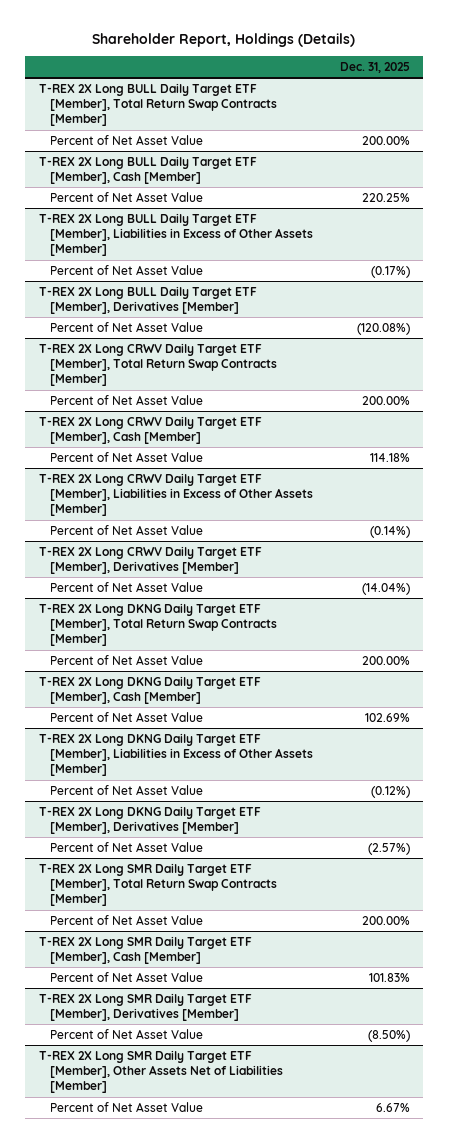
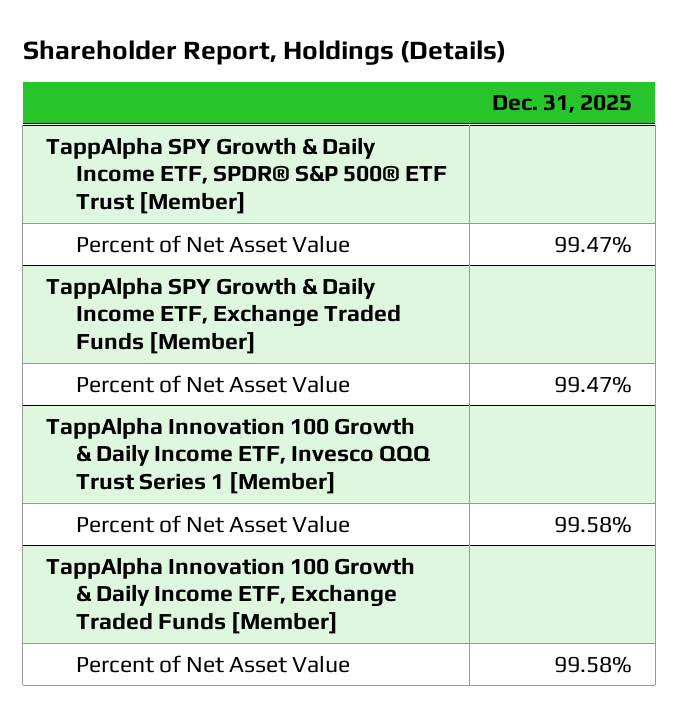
[39,82,277,127] T-REX 2X Long BULL Daily Target ETF [Member], Total Return Swap Contracts [Member] -> none
[39,155,258,185] T-REX 2X Long BULL Daily Target ETF [Member], Cash [Member] -> none
[39,212,313,257] T-REX 2X Long BULL Daily Target ETF [Member], Liabilities in Excess of Other Assets [Member] -> none
[39,285,258,315] T-REX 2X Long BULL Daily Target ETF [Member], Derivatives [Member] -> none
[39,342,277,387] T-REX 2X Long CRWV Daily Target ETF [Member], Total Return Swap Contracts [Member] -> none
[49,394,203,405] Percent of Net Asset Value -> none
[39,415,263,445] T-REX 2X Long CRWV Daily Target ETF [Member], Cash [Member] -> none
[49,451,203,462] Percent of Net Asset Value -> none
[39,472,313,517] T-REX 2X Long CRWV Daily Target ETF [Member], Liabilities in Excess of Other Assets [Member] -> none
[49,524,203,535] Percent of Net Asset Value -> none
[39,545,263,575] T-REX 2X Long CRWV Daily Target ETF [Member], Derivatives [Member] -> none
[49,581,203,592] Percent of Net Asset Value -> none
[39,602,277,647] T-REX 2X Long DKNG Daily Target ETF [Member], Total Return Swap Contracts [Member] -> none
[49,654,203,665] Percent of Net Asset Value -> none
[39,675,262,705] T-REX 2X Long DKNG Daily Target ETF [Member], Cash [Member] -> none
[49,711,203,722] Percent of Net Asset Value -> none
[39,732,313,777] T-REX 2X Long DKNG Daily Target ETF [Member], Liabilities in Excess of Other Assets [Member] -> none
[49,784,203,795] Percent of Net Asset Value -> none
[39,805,262,835] T-REX 2X Long DKNG Daily Target ETF [Member], Derivatives [Member] -> none
[49,841,203,852] Percent of Net Asset Value -> none
[39,862,277,907] T-REX 2X Long SMR Daily Target ETF [Member], Total Return Swap Contracts [Member] -> none
[49,914,203,925] Percent of Net Asset Value -> none
[39,935,253,965] T-REX 2X Long SMR Daily Target ETF [Member], Cash [Member] -> none
[49,971,203,982] Percent of Net Asset Value -> none
[39,992,253,1022] T-REX 2X Long SMR Daily Target ETF [Member], Derivatives [Member] -> none
[49,1028,203,1039] Percent of Net Asset Value -> none
[39,1049,283,1094] T-REX 2X Long SMR Daily Target ETF [Member], Other Assets Net of Liabilities [Member] -> none
[49,1101,203,1112] Percent of Net Asset Value -> none
none -> [45,136,448,215] TappAlpha SPY Growth & Daily Income ETF, SPDR® S&P 500® ETF Trust [Member]
[361,135,410,145] 200.00% -> [554,235,633,253] 99.47%
none -> [45,276,402,355] TappAlpha SPY Growth & Daily Income ETF, Exchange Traded Funds [Member]
[361,192,410,202] 220.25% -> [554,375,633,393] 99.47%
none -> [45,416,431,495] TappAlpha Innovation 100 Growth & Daily Income ETF, Invesco QQQ Trust Series 1 [Member]
[370,265,410,278] (0.17%) -> [554,515,633,533] 99.58%
none -> [45,556,415,635] TappAlpha Innovation 100 Growth & Daily Income ETF, Exchange Traded Funds [Member]
[356,322,410,335] (120.08%) -> [554,655,633,673] 99.58%

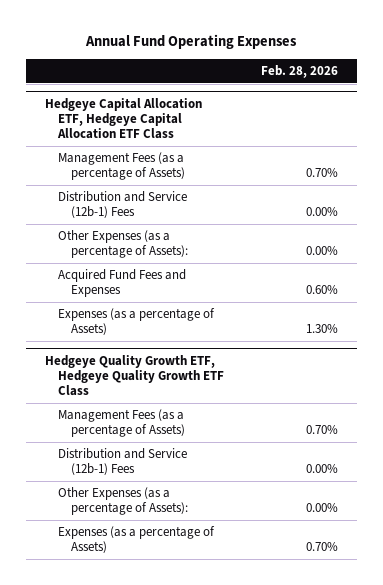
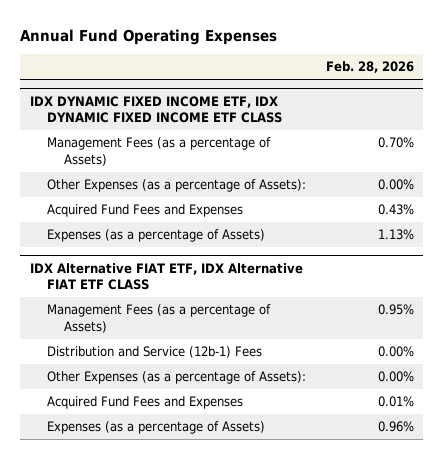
[44,97,202,140] Hedgeye Capital Allocation ETF, Hedgeye Capital Allocation ETF Class -> none
none -> [30,95,283,124] IDX DYNAMIC FIXED INCOME ETF, IDX DYNAMIC FIXED INCOME ETF CLASS
[57,191,187,219] Distribution and Service (12b-1) Fees -> none
[44,354,224,397] Hedgeye Quality Growth ETF, Hedgeye Quality Growth ETF Class -> none
[306,285,339,295] 0.60% -> [377,204,414,216] 0.43%
[306,324,339,334] 1.30% -> [377,229,414,241] 1.13%
none -> [30,262,304,291] IDX Alternative FIAT ETF, IDX Alternative FIAT ETF CLASS
[306,425,339,435] 0.70% -> [377,304,414,316] 0.95%
none -> [47,396,244,410] Acquired Fund Fees and Expenses
[306,542,339,552] 0.70% -> [377,421,414,433] 0.96%

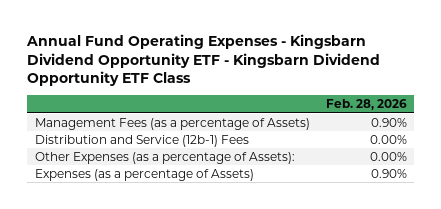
[20,28,278,45] Annual Fund Operating Expenses -> [25,33,380,87] Annual Fund Operating Expenses - Kingsbarn Dividend Opportunity ETF - Kingsbarn Dividend Opportunity ETF Class
[30,95,283,124] IDX DYNAMIC FIXED INCOME ETF, IDX DYNAMIC FIXED INCOME ETF CLASS -> none
[47,179,307,193] Other Expenses (as a percentage of Assets): -> none
[47,204,244,218] Acquired Fund Fees and Expenses -> none
[47,229,266,243] Expenses (as a percentage of Assets) -> none
[30,262,304,291] IDX Alternative FIAT ETF, IDX Alternative FIAT ETF CLASS -> none
[47,304,272,334] Management Fees (as a percentage of Assets) -> none
[377,137,414,149] 0.70% -> [370,117,407,127] 0.90%
[47,396,244,410] Acquired Fund Fees and Expenses -> none
[377,421,414,433] 0.96% -> [370,168,407,178] 0.90%

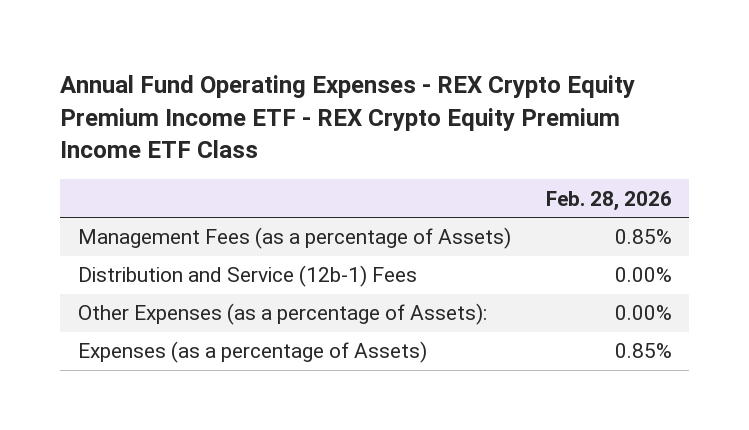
[25,33,380,87] Annual Fund Operating Expenses - Kingsbarn Dividend Opportunity ETF - Kingsbarn Dividend Opportunity ETF Class -> [60,74,636,159] Annual Fund Operating Expenses - REX Crypto Equity Premium Income ETF - REX Crypto Equity Premium Income ETF Class
[370,117,407,127] 0.90% -> [614,229,672,245] 0.85%
[370,168,407,178] 0.90% -> [614,343,672,359] 0.85%

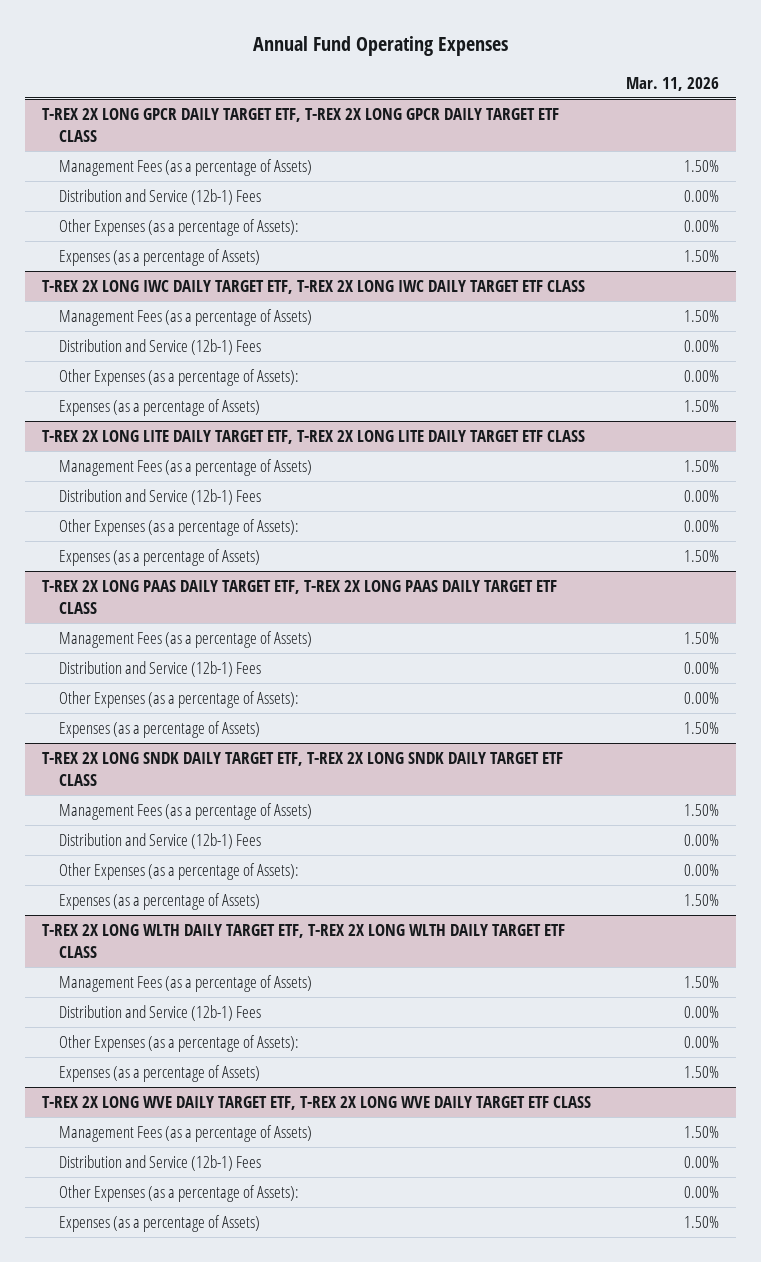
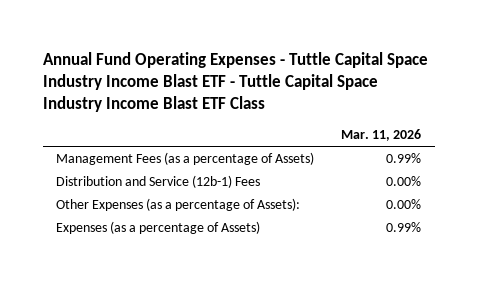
[252,36,508,57] Annual Fund Operating Expenses -> [42,52,428,113] Annual Fund Operating Expenses - Tuttle Capital Space Industry Income Blast ETF - Tuttle Capital Space Industry Income Blast ETF Class
[42,107,560,142] T-REX 2X LONG GPCR DAILY TARGET ETF, T-REX 2X LONG GPCR DAILY TARGET ETF CLASS -> none
[59,188,262,205] Distribution and Service (12b-1) Fees -> none
[59,218,300,236] Other Expenses (as a percentage of Assets): -> none
[59,248,261,266] Expenses (as a percentage of Assets) -> none
[42,279,586,294] T-REX 2X LONG IWC DAILY TARGET ETF, T-REX 2X LONG IWC DAILY TARGET ETF CLASS -> none
[59,308,313,326] Management Fees (as a percentage of Assets) -> none
[59,338,262,355] Distribution and Service (12b-1) Fees -> none
[59,368,300,386] Other Expenses (as a percentage of Assets): -> none
[59,398,261,416] Expenses (as a percentage of Assets) -> none
[42,429,586,444] T-REX 2X LONG LITE DAILY TARGET ETF, T-REX 2X LONG LITE DAILY TARGET ETF CLASS -> none
[59,458,313,476] Management Fees (as a percentage of Assets) -> none
[59,488,262,505] Distribution and Service (12b-1) Fees -> none
[59,518,300,536] Other Expenses (as a percentage of Assets): -> none
[59,548,261,566] Expenses (as a percentage of Assets) -> none
[42,579,558,614] T-REX 2X LONG PAAS DAILY TARGET ETF, T-REX 2X LONG PAAS DAILY TARGET ETF CLASS -> none
[59,630,313,648] Management Fees (as a percentage of Assets) -> none
[59,660,262,677] Distribution and Service (12b-1) Fees -> none
[59,690,300,708] Other Expenses (as a percentage of Assets): -> none
[59,720,261,738] Expenses (as a percentage of Assets) -> none
[42,751,564,786] T-REX 2X LONG SNDK DAILY TARGET ETF, T-REX 2X LONG SNDK DAILY TARGET ETF CLASS -> none
[59,802,313,820] Management Fees (as a percentage of Assets) -> none
[59,832,262,849] Distribution and Service (12b-1) Fees -> none
[59,862,300,880] Other Expenses (as a percentage of Assets): -> none
[59,892,261,910] Expenses (as a percentage of Assets) -> none
[42,923,566,958] T-REX 2X LONG WLTH DAILY TARGET ETF, T-REX 2X LONG WLTH DAILY TARGET ETF CLASS -> none
[59,974,313,992] Management Fees (as a percentage of Assets) -> none
[59,1004,262,1021] Distribution and Service (12b-1) Fees -> none
[59,1034,300,1052] Other Expenses (as a percentage of Assets): -> none
[59,1064,261,1082] Expenses (as a percentage of Assets) -> none
[42,1095,592,1110] T-REX 2X LONG WVE DAILY TARGET ETF, T-REX 2X LONG WVE DAILY TARGET ETF CLASS -> none
[59,1124,313,1142] Management Fees (as a percentage of Assets) -> none
[684,159,720,172] 1.50% -> [386,152,422,163] 0.99%
[684,1215,720,1228] 1.50% -> [386,221,422,232] 0.99%

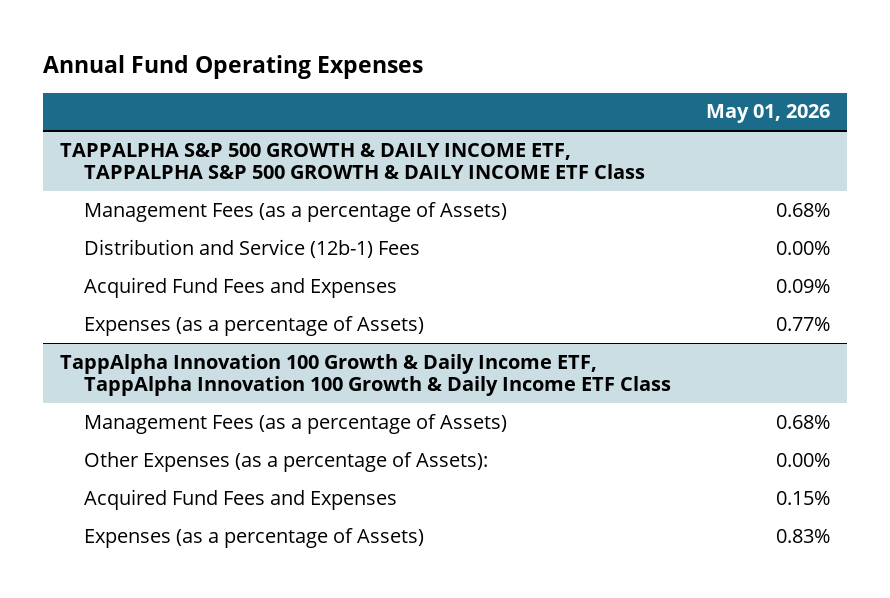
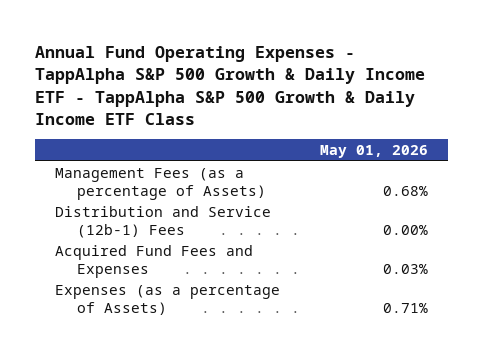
[43,55,424,80] Annual Fund Operating Expenses -> [35,45,426,125] Annual Fund Operating Expenses - TappAlpha S&P 500 Growth & Daily Income ETF - TappAlpha S&P 500 Growth & Daily Income ETF Class
[60,142,646,180] TAPPALPHA S&P 500 GROWTH & DAILY INCOME ETF, TAPPALPHA S&P 500 GROWTH & DAILY INCOME ETF Class -> none
[60,353,672,397] TappAlpha Innovation 100 Growth & Daily Income ETF, TappAlpha Innovation 100 Growth & Daily Income ETF Class -> none
[84,413,508,434] Management Fees (as a percentage of Assets) -> none
[84,451,489,472] Other Expenses (as a percentage of Assets): -> none
[84,488,398,510] Acquired Fund Fees and Expenses -> none
[84,527,425,548] Expenses (as a percentage of Assets) -> none
[775,278,830,293] 0.09% -> [382,263,428,274] 0.03%
[775,316,830,331] 0.77% -> [382,302,428,313] 0.71%

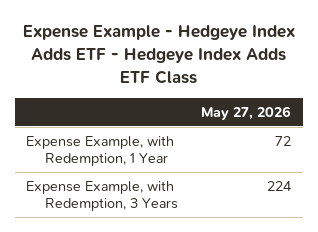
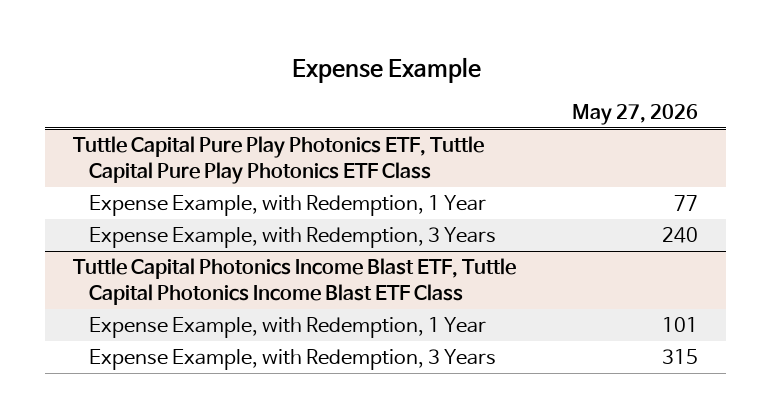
[22,25,295,84] Expense Example - Hedgeye Index Adds ETF - Hedgeye Index Adds ETF Class -> [291,57,481,84] Expense Example
none -> [73,136,485,184] Tuttle Capital Pure Play Photonics ETF, Tuttle Capital Pure Play Photonics ETF Class
[275,136,292,147] 72 -> [674,195,699,212] 77
[267,181,293,192] 224 -> [662,227,699,244] 240
none -> [73,258,517,305] Tuttle Capital Photonics Income Blast ETF, Tuttle Capital Photonics Income Blast ETF Class
none -> [89,317,487,339] Expense Example, with Redemption, 1 Year
none -> [89,349,497,371] Expense Example, with Redemption, 3 Years

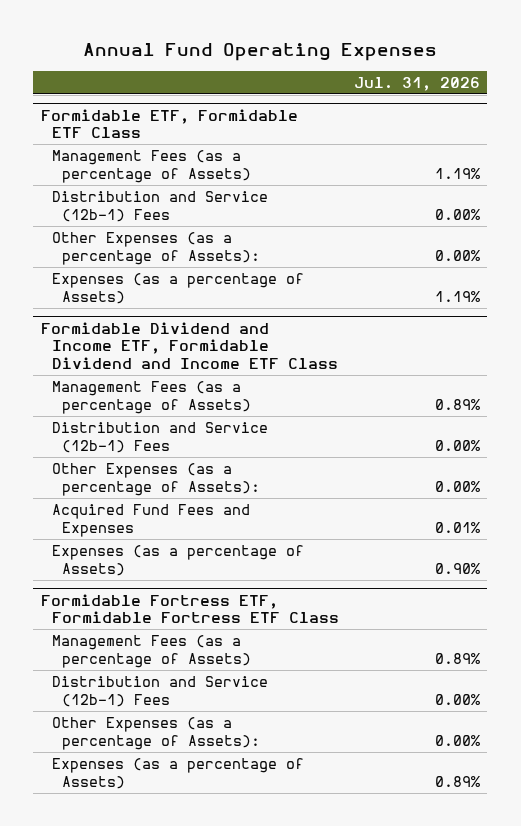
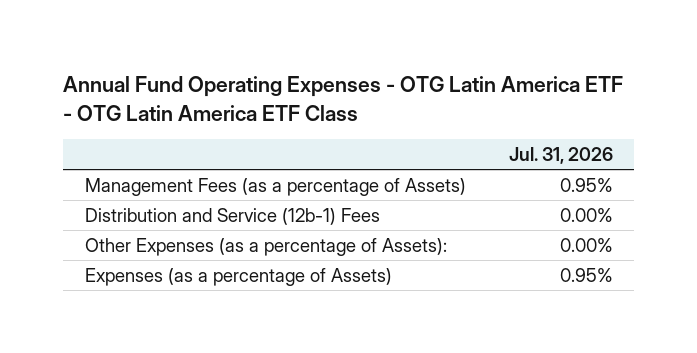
[83,43,438,62] Annual Fund Operating Expenses -> [63,76,624,121] Annual Fund Operating Expenses - OTG Latin America ETF - OTG Latin America ETF Class
[40,108,298,139] Formidable ETF, Formidable ETF Class -> none
[51,191,268,222] Distribution and Service (12b-1) Fees -> none
[51,232,261,265] Other Expenses (as a percentage of Assets): -> none
[51,273,304,304] Expenses (as a percentage of Assets) -> none
[40,321,338,369] Formidable Dividend and Income ETF, Formidable Dividend and Income ETF Class -> none
[51,381,252,414] Management Fees (as a percentage of Assets) -> none
[51,422,268,453] Distribution and Service (12b-1) Fees -> none
[51,463,261,496] Other Expenses (as a percentage of Assets): -> none
[51,504,250,537] Acquired Fund Fees and Expenses -> none
[51,545,304,576] Expenses (as a percentage of Assets) -> none
[40,593,339,624] Formidable Fortress ETF, Formidable Fortress ETF Class -> none
[51,635,252,668] Management Fees (as a percentage of Assets) -> none
[434,167,480,179] 1.19% -> [559,177,613,192] 0.95%
[434,775,480,787] 0.89% -> [559,267,613,282] 0.95%

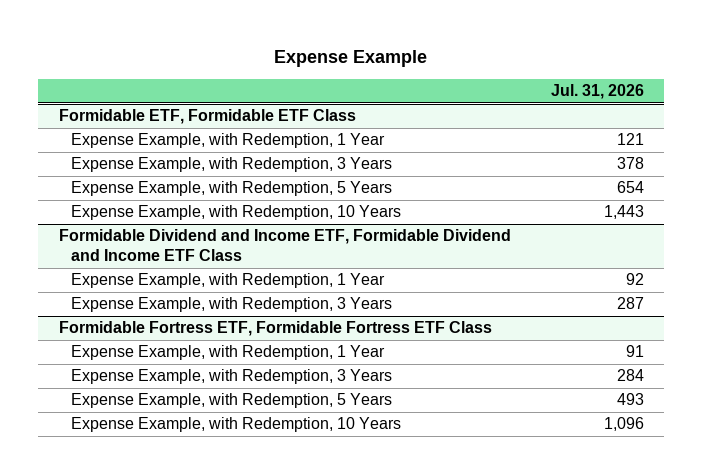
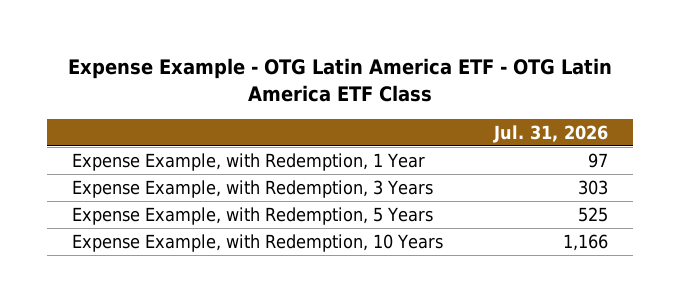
[274,49,428,67] Expense Example -> [67,58,612,103] Expense Example - OTG Latin America ETF - OTG Latin America ETF Class
[58,109,356,125] Formidable ETF, Formidable ETF Class -> none
[58,229,511,262] Formidable Dividend and Income ETF, Formidable Dividend and Income ETF Class -> none
[70,273,385,289] Expense Example, with Redemption, 1 Year -> none
[70,297,392,313] Expense Example, with Redemption, 3 Years -> none
[58,321,492,337] Formidable Fortress ETF, Formidable Fortress ETF Class -> none
[70,345,385,361] Expense Example, with Redemption, 1 Year -> none
[70,369,392,385] Expense Example, with Redemption, 3 Years -> none
[70,393,392,409] Expense Example, with Redemption, 5 Years -> none
[70,417,401,433] Expense Example, with Redemption, 10 Years -> none
[616,133,644,146] 121 -> [587,152,608,168] 97
[616,157,644,170] 378 -> [577,179,608,195] 303
[616,181,644,194] 654 -> [577,206,608,222] 525
[603,205,644,220] 1,443 -> [562,233,608,251] 1,166

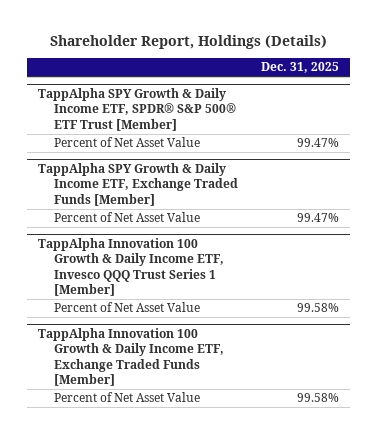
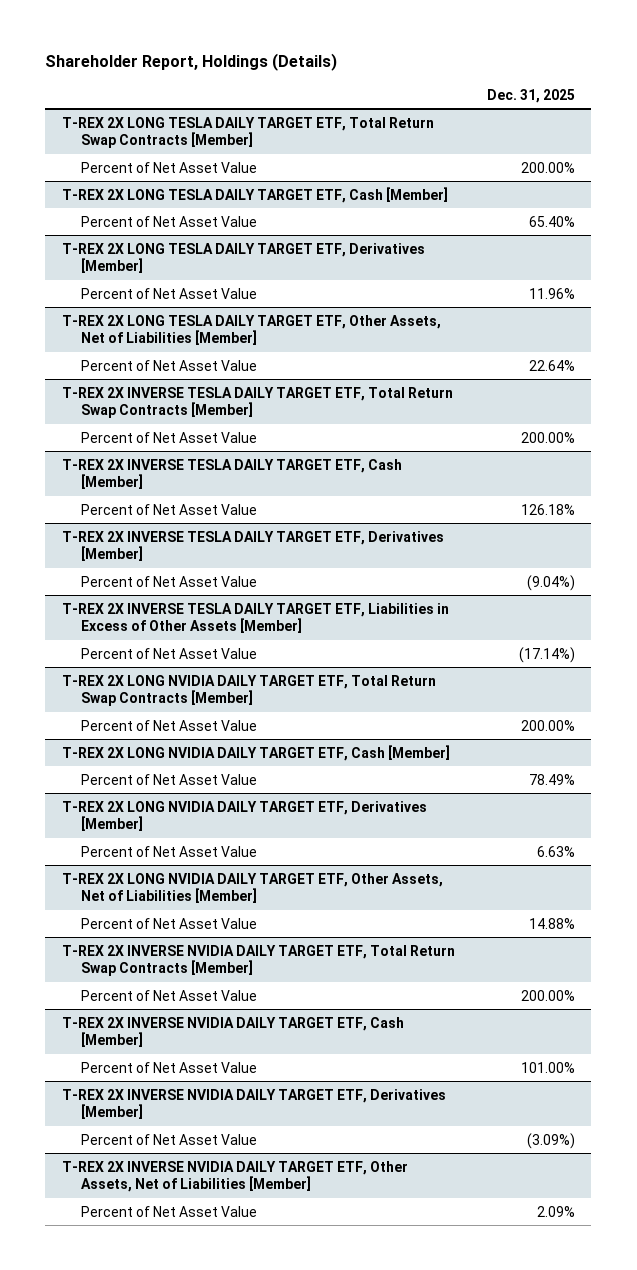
[38,88,237,131] TappAlpha SPY Growth & Daily Income ETF, SPDR® S&P 500® ETF Trust [Member] -> none
[38,163,239,206] TappAlpha SPY Growth & Daily Income ETF, Exchange Traded Funds [Member] -> none
[38,238,225,297] TappAlpha Innovation 100 Growth & Daily Income ETF, Invesco QQQ Trust Series 1 [Member] -> none
[38,328,225,387] TappAlpha Innovation 100 Growth & Daily Income ETF, Exchange Traded Funds [Member] -> none
none -> [61,116,434,149] T-REX 2X LONG TESLA DAILY TARGET ETF, Total Return Swap Contracts [Member]
[296,138,339,148] 99.47% -> [521,161,576,173] 200.00%
none -> [61,186,448,203] T-REX 2X LONG TESLA DAILY TARGET ETF, Cash [Member]
[296,213,339,223] 99.47% -> [529,215,576,227] 65.40%
none -> [61,242,425,274] T-REX 2X LONG TESLA DAILY TARGET ETF, Derivatives [Member]
[296,303,339,313] 99.58% -> [529,287,576,299] 11.96%
none -> [61,314,441,346] T-REX 2X LONG TESLA DAILY TARGET ETF, Other Assets, Net of Liabilities [Member]
[296,393,339,403] 99.58% -> [529,359,576,371] 22.64%
none -> [61,386,453,419] T-REX 2X INVERSE TESLA DAILY TARGET ETF, Total Return Swap Contracts [Member]
none -> [81,431,258,443] Percent of Net Asset Value
none -> [61,458,402,490] T-REX 2X INVERSE TESLA DAILY TARGET ETF, Cash [Member]
none -> [81,503,258,515] Percent of Net Asset Value
none -> [61,530,444,562] T-REX 2X INVERSE TESLA DAILY TARGET ETF, Derivatives [Member]
none -> [81,575,258,587] Percent of Net Asset Value
none -> [61,602,449,634] T-REX 2X INVERSE TESLA DAILY TARGET ETF, Liabilities in Excess of Other Assets [Member]
none -> [81,647,258,659] Percent of Net Asset Value
none -> [61,674,436,707] T-REX 2X LONG NVIDIA DAILY TARGET ETF, Total Return Swap Contracts [Member]
none -> [81,719,258,731] Percent of Net Asset Value
none -> [61,744,450,761] T-REX 2X LONG NVIDIA DAILY TARGET ETF, Cash [Member]
none -> [81,773,258,785] Percent of Net Asset Value
none -> [61,800,427,832] T-REX 2X LONG NVIDIA DAILY TARGET ETF, Derivatives [Member]
none -> [81,845,258,857] Percent of Net Asset Value
none -> [61,872,443,904] T-REX 2X LONG NVIDIA DAILY TARGET ETF, Other Assets, Net of Liabilities [Member]
none -> [81,917,258,929] Percent of Net Asset Value
none -> [61,944,455,977] T-REX 2X INVERSE NVIDIA DAILY TARGET ETF, Total Return Swap Contracts [Member]
none -> [81,989,258,1001] Percent of Net Asset Value
none -> [61,1016,404,1048] T-REX 2X INVERSE NVIDIA DAILY TARGET ETF, Cash [Member]
none -> [81,1061,258,1073] Percent of Net Asset Value
none -> [61,1088,446,1120] T-REX 2X INVERSE NVIDIA DAILY TARGET ETF, Derivatives [Member]
none -> [81,1133,258,1145] Percent of Net Asset Value
none -> [61,1160,408,1193] T-REX 2X INVERSE NVIDIA DAILY TARGET ETF, Other Assets, Net of Liabilities [Member]
none -> [81,1205,258,1217] Percent of Net Asset Value

